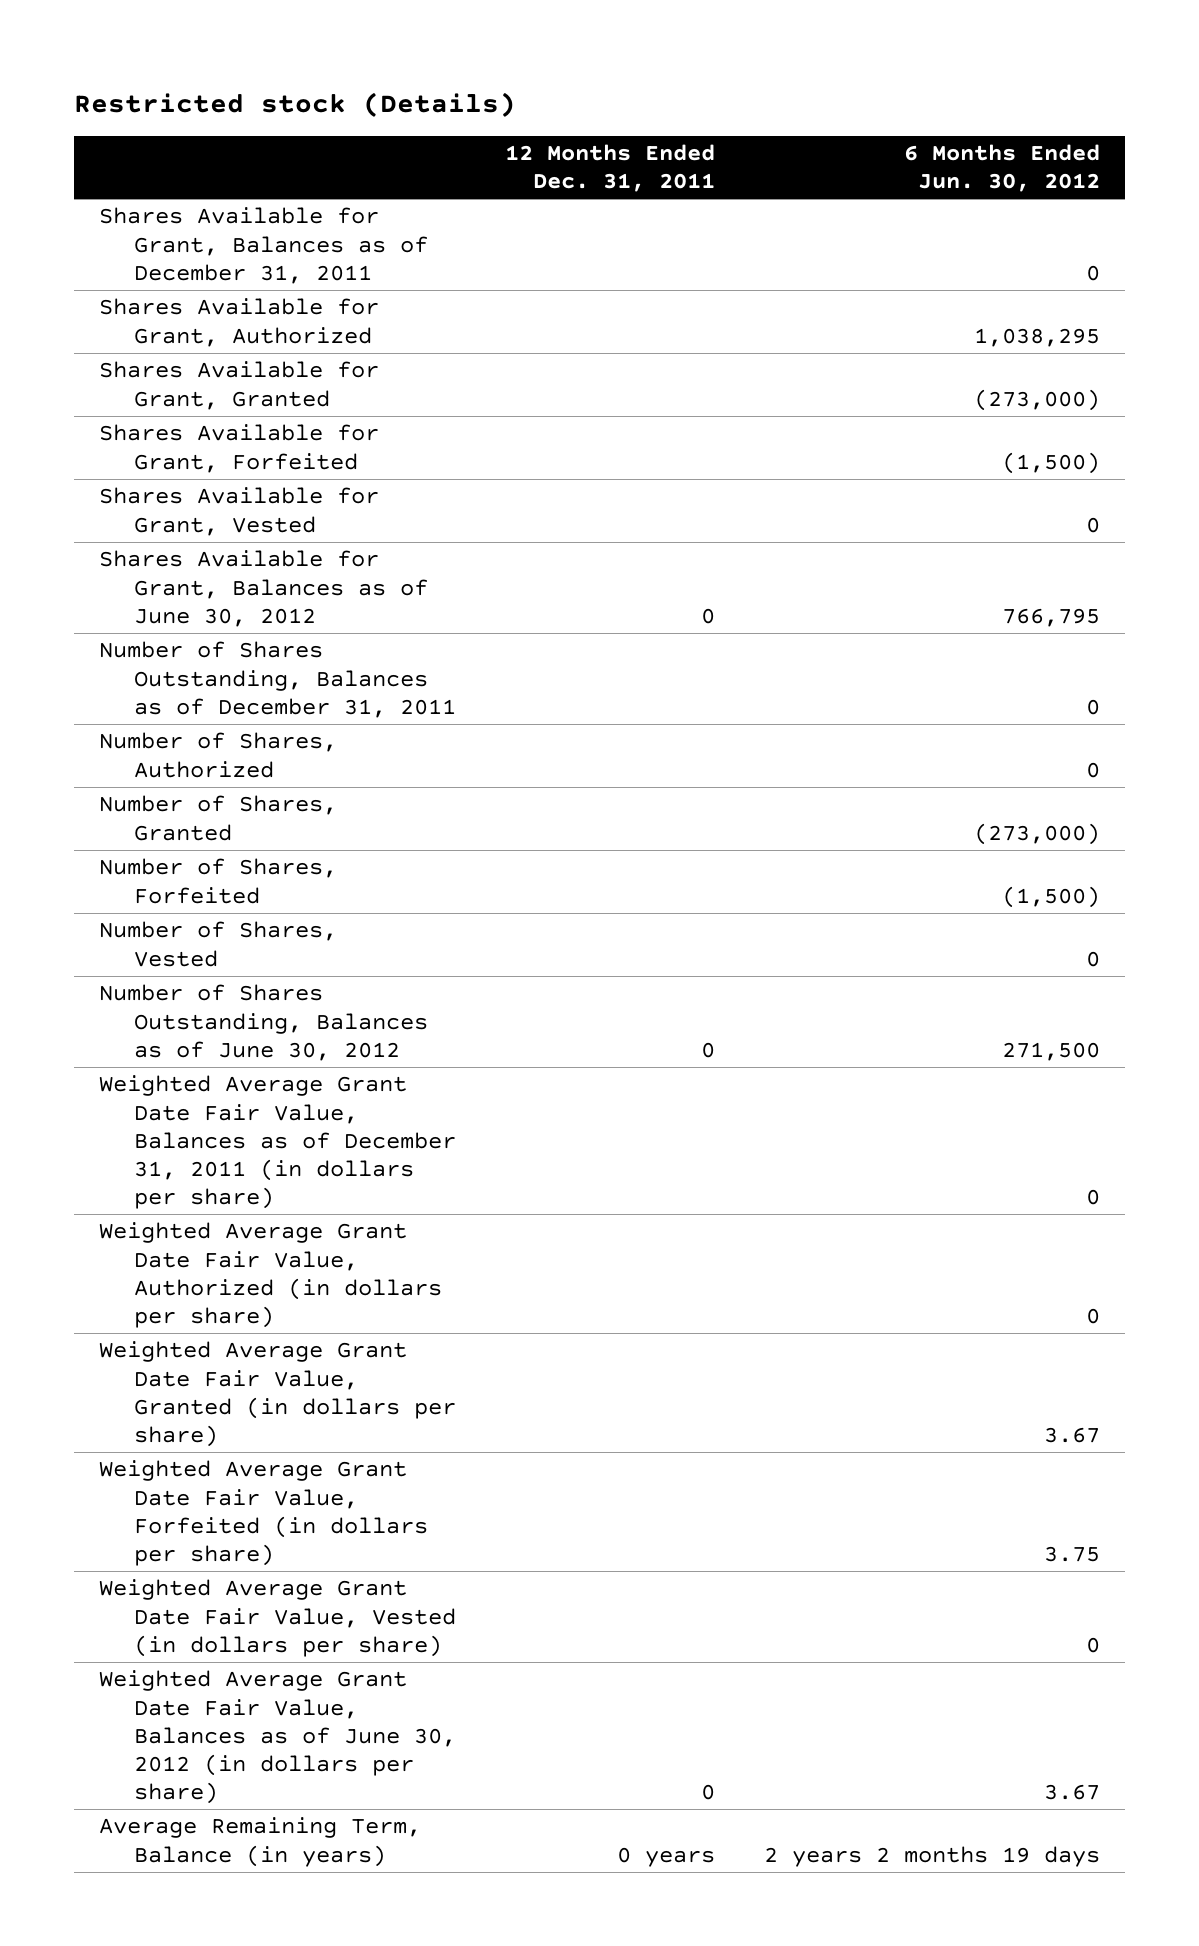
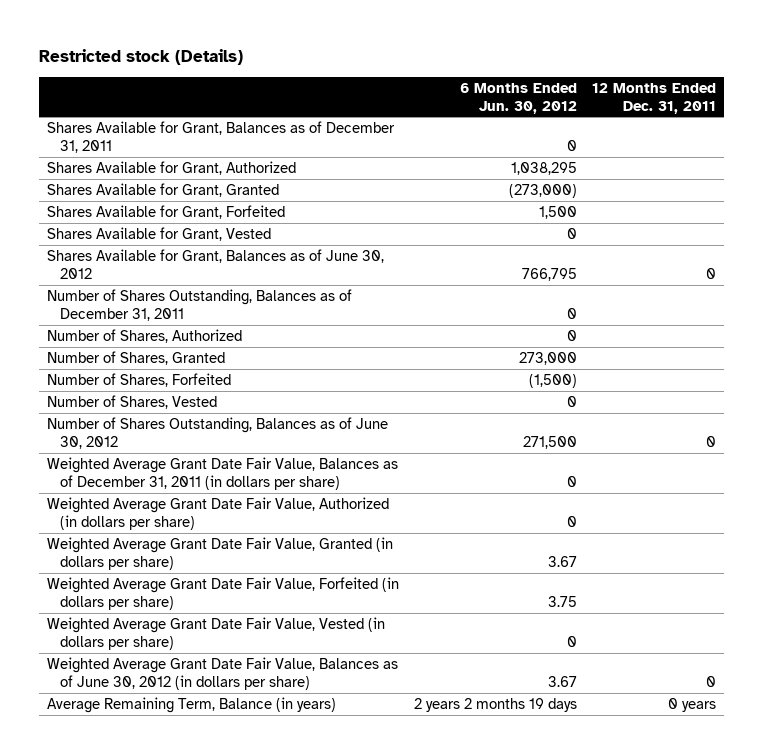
[1002,451,1101,474] (1,500) -> [538,205,577,219] 1,500
[974,822,1101,845] (273,000) -> [518,351,577,365] 273,000

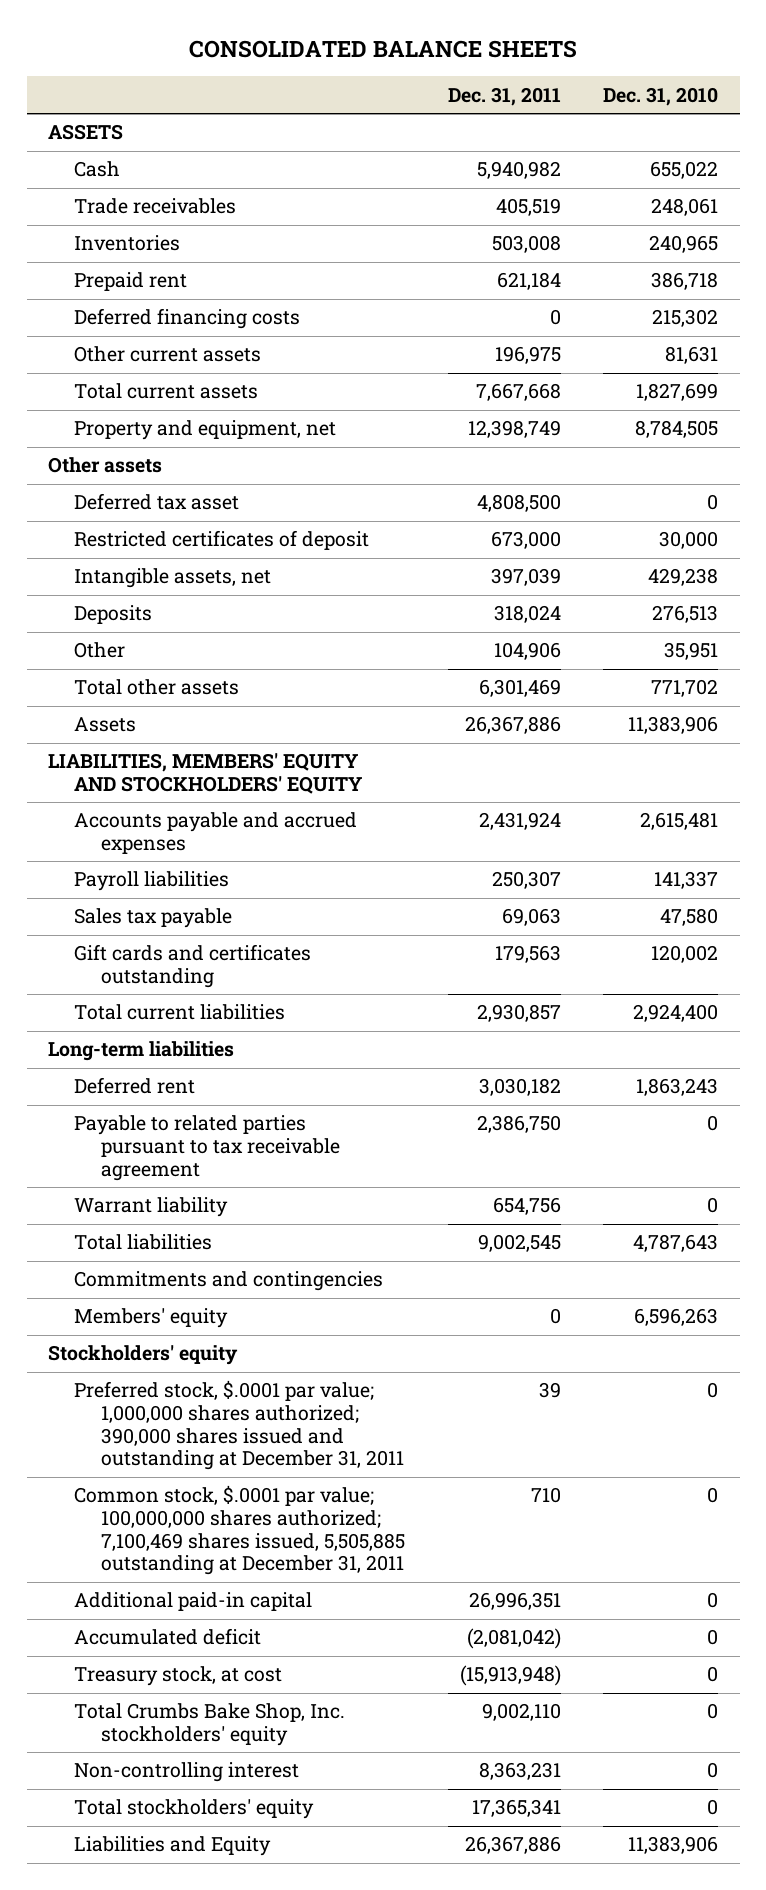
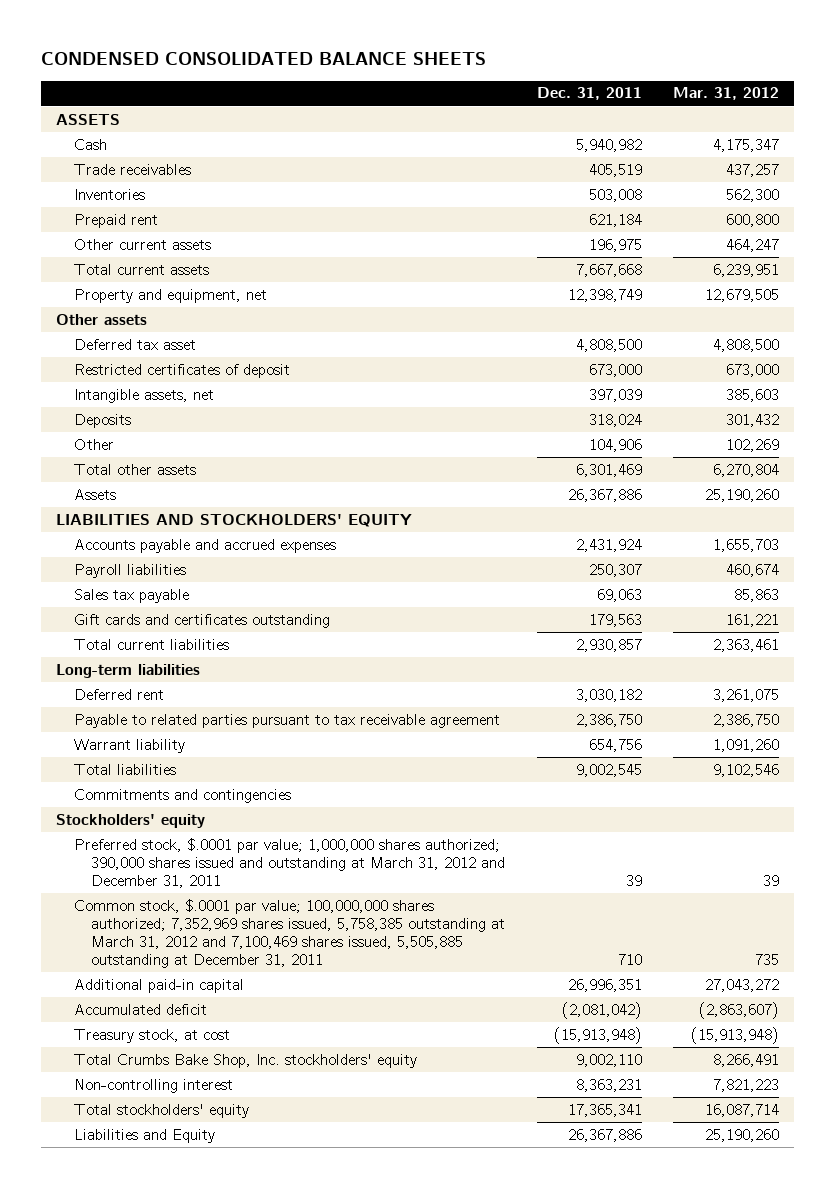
[189,39,578,58] CONSOLIDATED BALANCE SHEETS -> [40,51,486,65] CONDENSED CONSOLIDATED BALANCE SHEETS
[603,86,719,106] Dec. 31, 2010 -> none
none -> [672,87,779,101] Mar. 31, 2012
[74,308,301,330] Deferred financing costs -> none
[48,753,363,794] LIABILITIES, MEMBERS' EQUITY AND STOCKHOLDERS' EQUITY -> [56,513,413,527] LIABILITIES AND STOCKHOLDERS' EQUITY
[74,1308,229,1329] Members' equity -> none
[74,1380,404,1471] Preferred stock, $.0001 par value; 1,000,000 shares authorized; 390,000 shares issued and outstanding at December 31, 2011 -> [73,837,506,888] Preferred stock, $.0001 par value; 1,000,000 shares authorized; 390,000 shares issued and outstanding at March 31, 2012 and December 31, 2011
[74,1485,405,1576] Common stock, $.0001 par value; 100,000,000 shares authorized; 7,100,469 shares issued, 5,505,885 outstanding at December 31, 2011 -> [73,898,506,968] Common stock, $.0001 par value; 100,000,000 shares authorized; 7,352,969 shares issued, 5,758,385 outstanding at March 31, 2012 and 7,100,469 shares issued, 5,505,885 outstanding at December 31, 2011

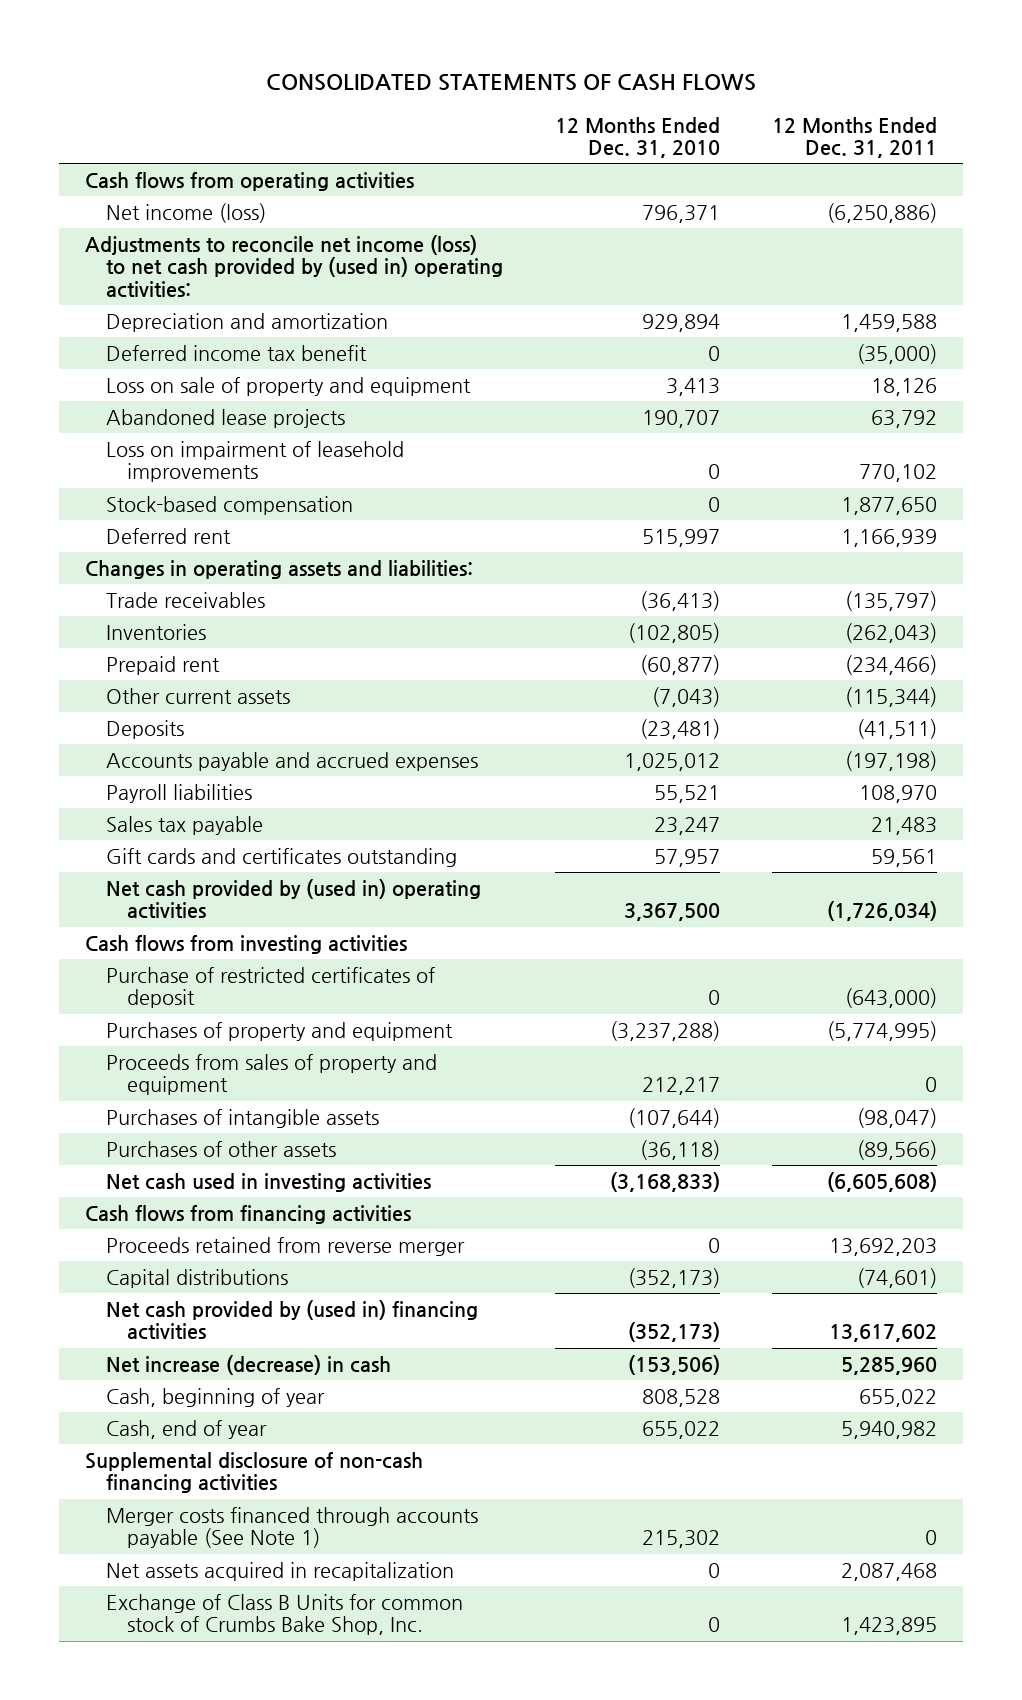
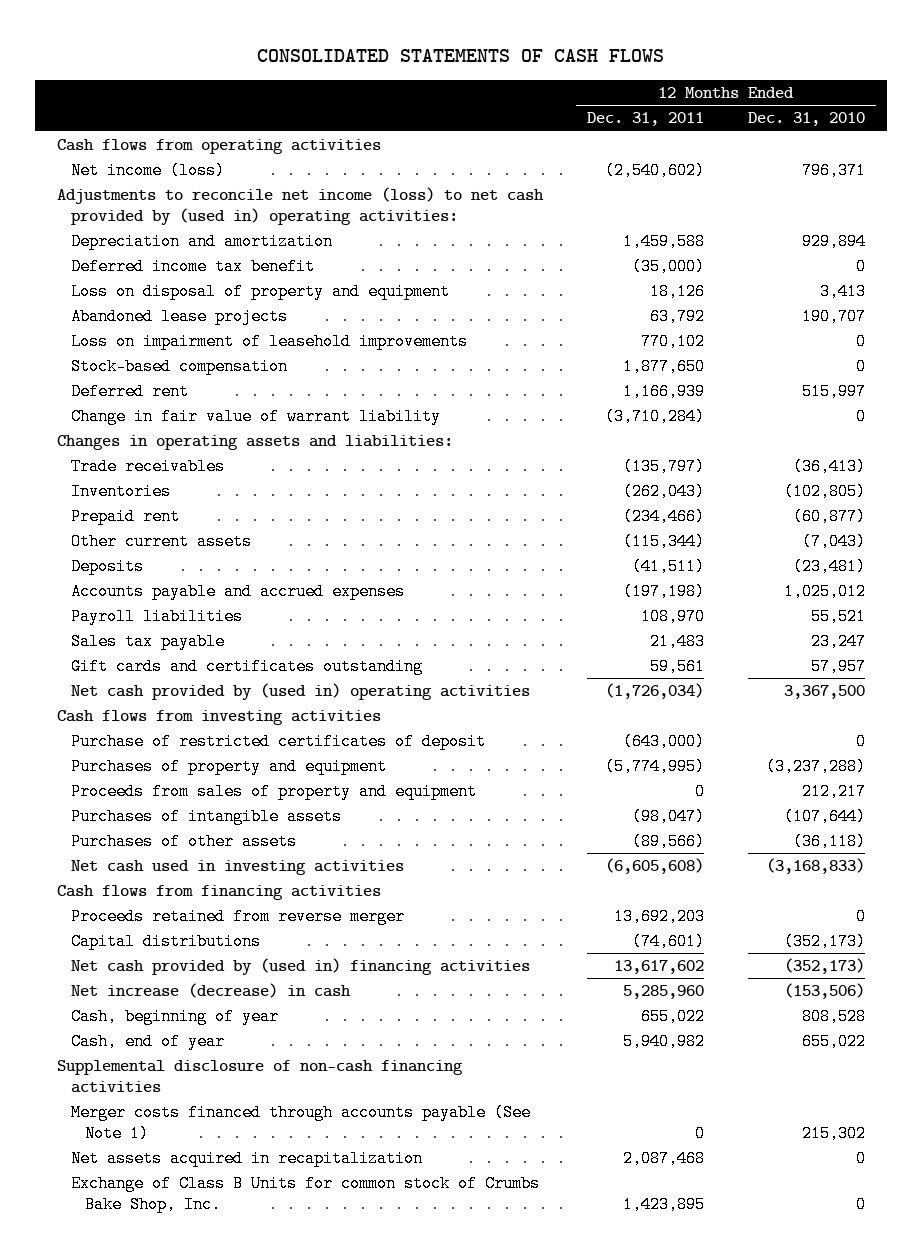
[826,202,937,223] (6,250,886) -> [605,162,706,180] (2,540,602)
[106,376,472,396] Loss on sale of property and equipment -> [70,283,450,301] Loss on disposal of property and equipment
none -> [70,408,441,426] Change in fair value of warrant liability

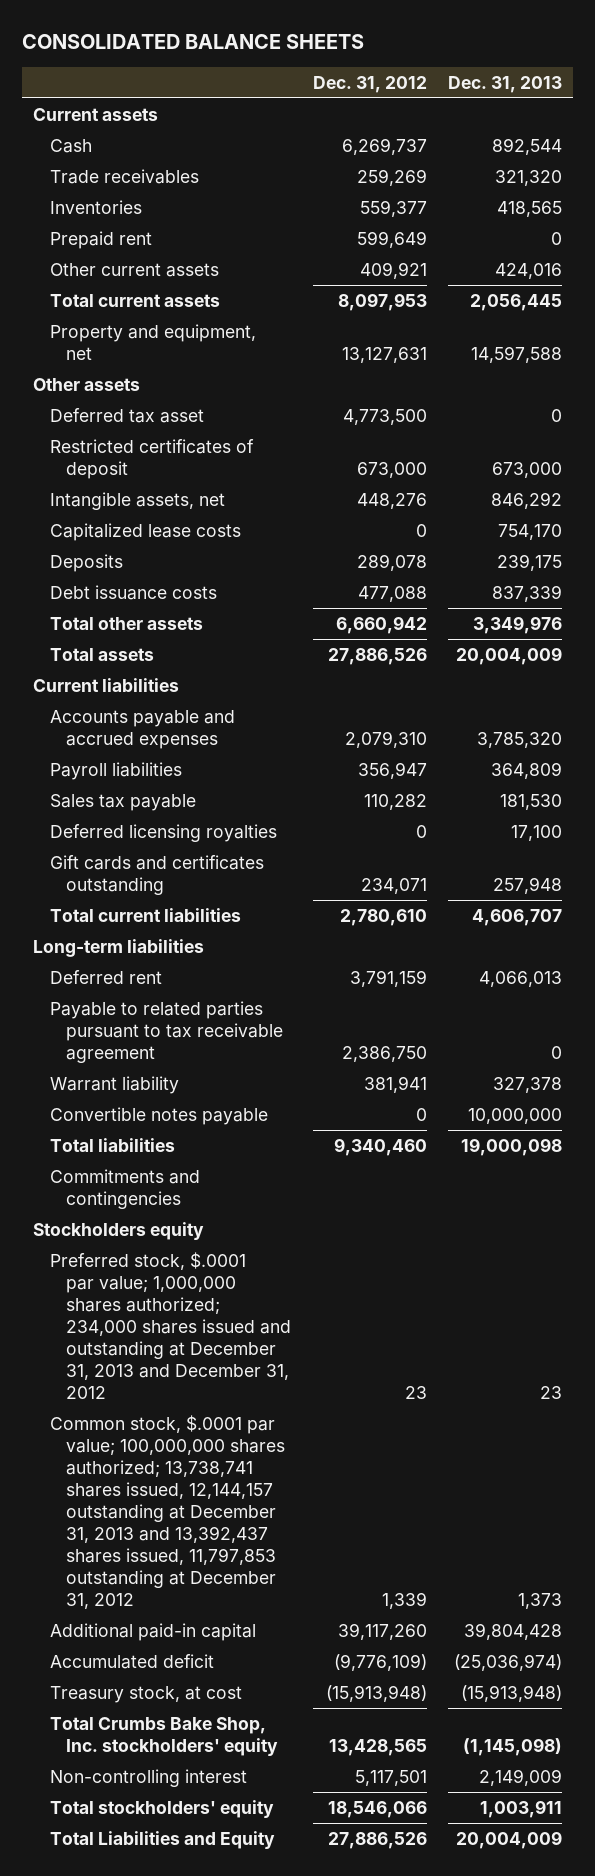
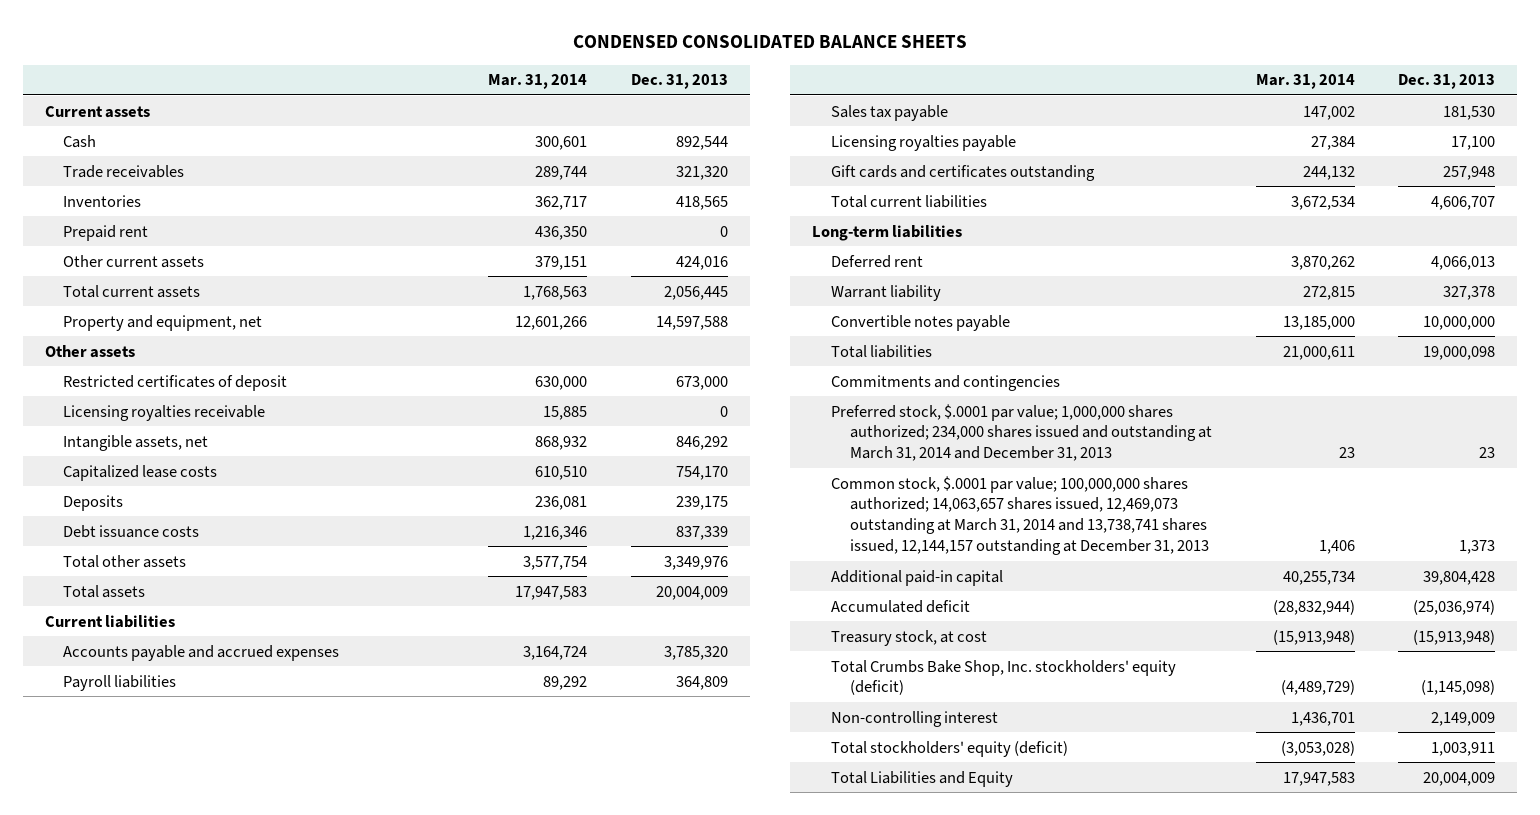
[22,34,365,50] CONSOLIDATED BALANCE SHEETS -> [572,35,967,49] CONDENSED CONSOLIDATED BALANCE SHEETS
[312,75,427,93] Dec. 31, 2012 -> none
none -> [487,74,587,90] Mar. 31, 2014
[49,407,204,423] Deferred tax asset -> none
none -> [63,404,266,421] Licensing royalties receivable
[49,823,277,842] Deferred licensing royalties -> [831,134,1017,151] Licensing royalties payable
[49,1000,284,1063] Payable to related parties pursuant to tax receivable agreement -> none
[32,1221,204,1240] Stockholders equity -> none
[49,1251,292,1399] Preferred stock, $.0001 par value; 1,000,000 shares authorized; 234,000 shares issued and outstanding at December 31, 2013 and December 31, 2012 -> [831,403,1212,462] Preferred stock, $.0001 par value; 1,000,000 shares authorized; 234,000 shares issued and outstanding at March 31, 2014 and December 31, 2013
[49,1414,286,1609] Common stock, $.0001 par value; 100,000,000 shares authorized; 13,738,741 shares issued, 12,144,157 outstanding at December 31, 2013 and 13,392,437 shares issued, 11,797,853 outstanding at December 31, 2012 -> [831,475,1209,556] Common stock, $.0001 par value; 100,000,000 shares authorized; 14,063,657 shares issued, 12,469,073 outstanding at March 31, 2014 and 13,738,741 shares issued, 12,144,157 outstanding at December 31, 2013
[49,1716,279,1756] Total Crumbs Bake Shop, Inc. stockholders' equity -> [831,659,1177,696] Total Crumbs Bake Shop, Inc. stockholders' equity (deficit)
[49,1799,274,1818] Total stockholders' equity -> [831,740,1069,757] Total stockholders' equity (deficit)

